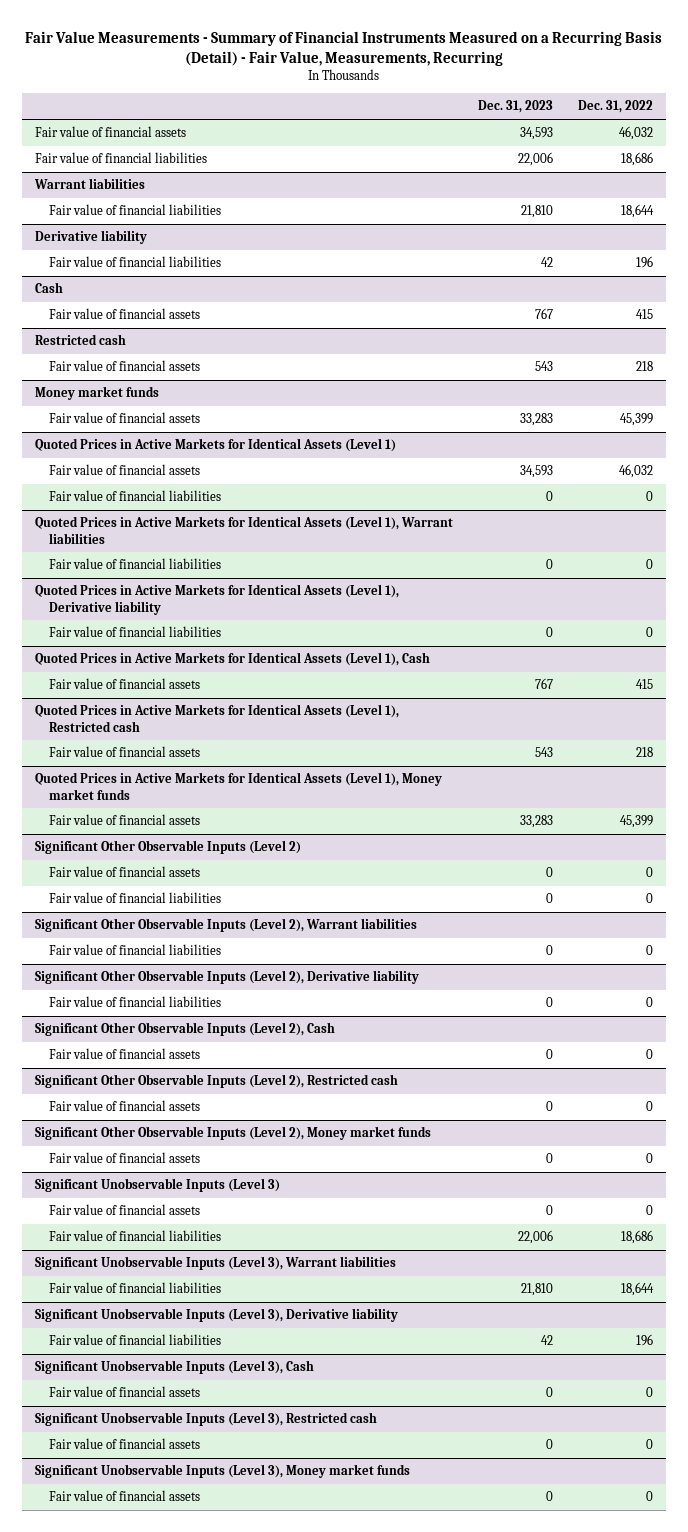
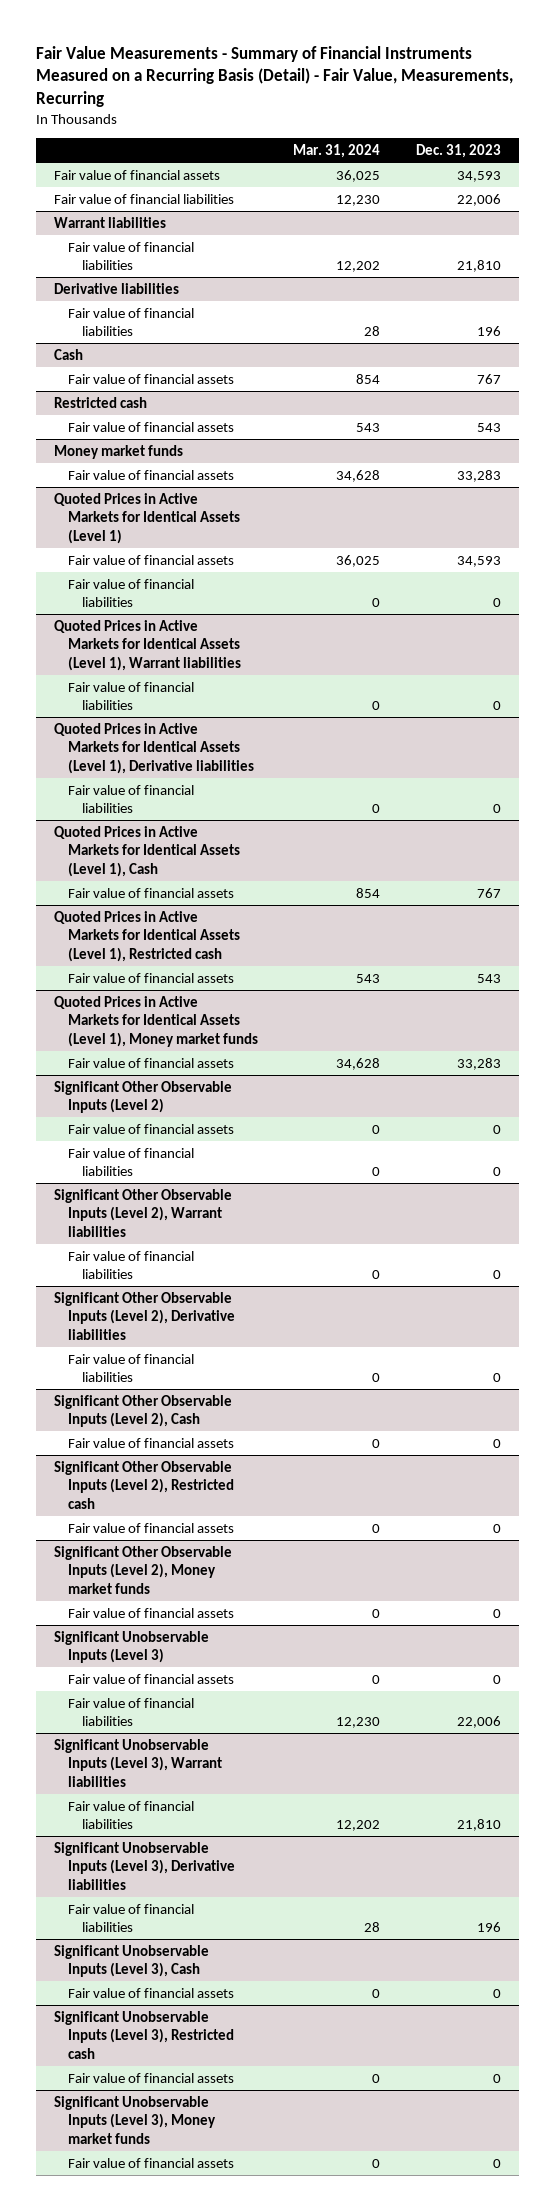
[578,100,654,114] Dec. 31, 2022 -> none
none -> [293,143,381,158] Mar. 31, 2024
[35,230,148,245] Derivative liability -> [53,282,179,294] Derivative liabilities
[541,257,554,268] 42 -> [477,326,502,337] 196
[35,584,400,615] Quoted Prices in Active Markets for Identical Assets (Level 1), Derivative liability -> [53,722,254,774] Quoted Prices in Active Markets for Identical Assets (Level 1), Derivative liabilities
[35,970,420,985] Significant Other Observable Inputs (Level 2), Derivative liability -> [53,1291,235,1340] Significant Other Observable Inputs (Level 2), Derivative liabilities
[35,1308,399,1323] Significant Unobservable Inputs (Level 3), Derivative liability -> [53,1841,235,1890] Significant Unobservable Inputs (Level 3), Derivative liabilities
[541,1335,554,1346] 42 -> [477,1922,502,1933] 196

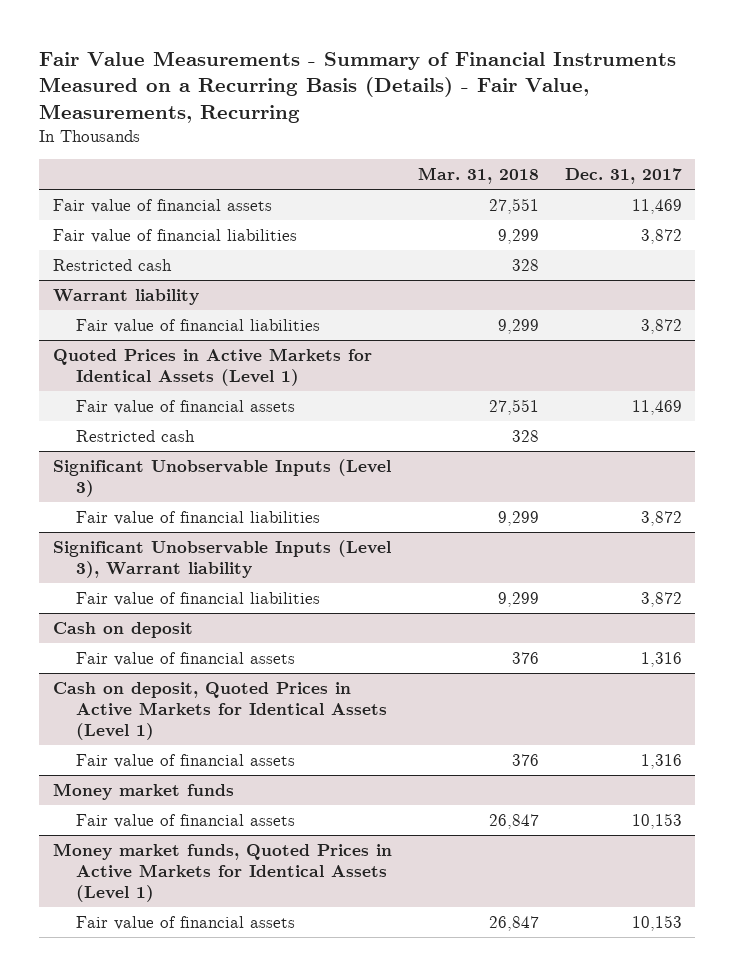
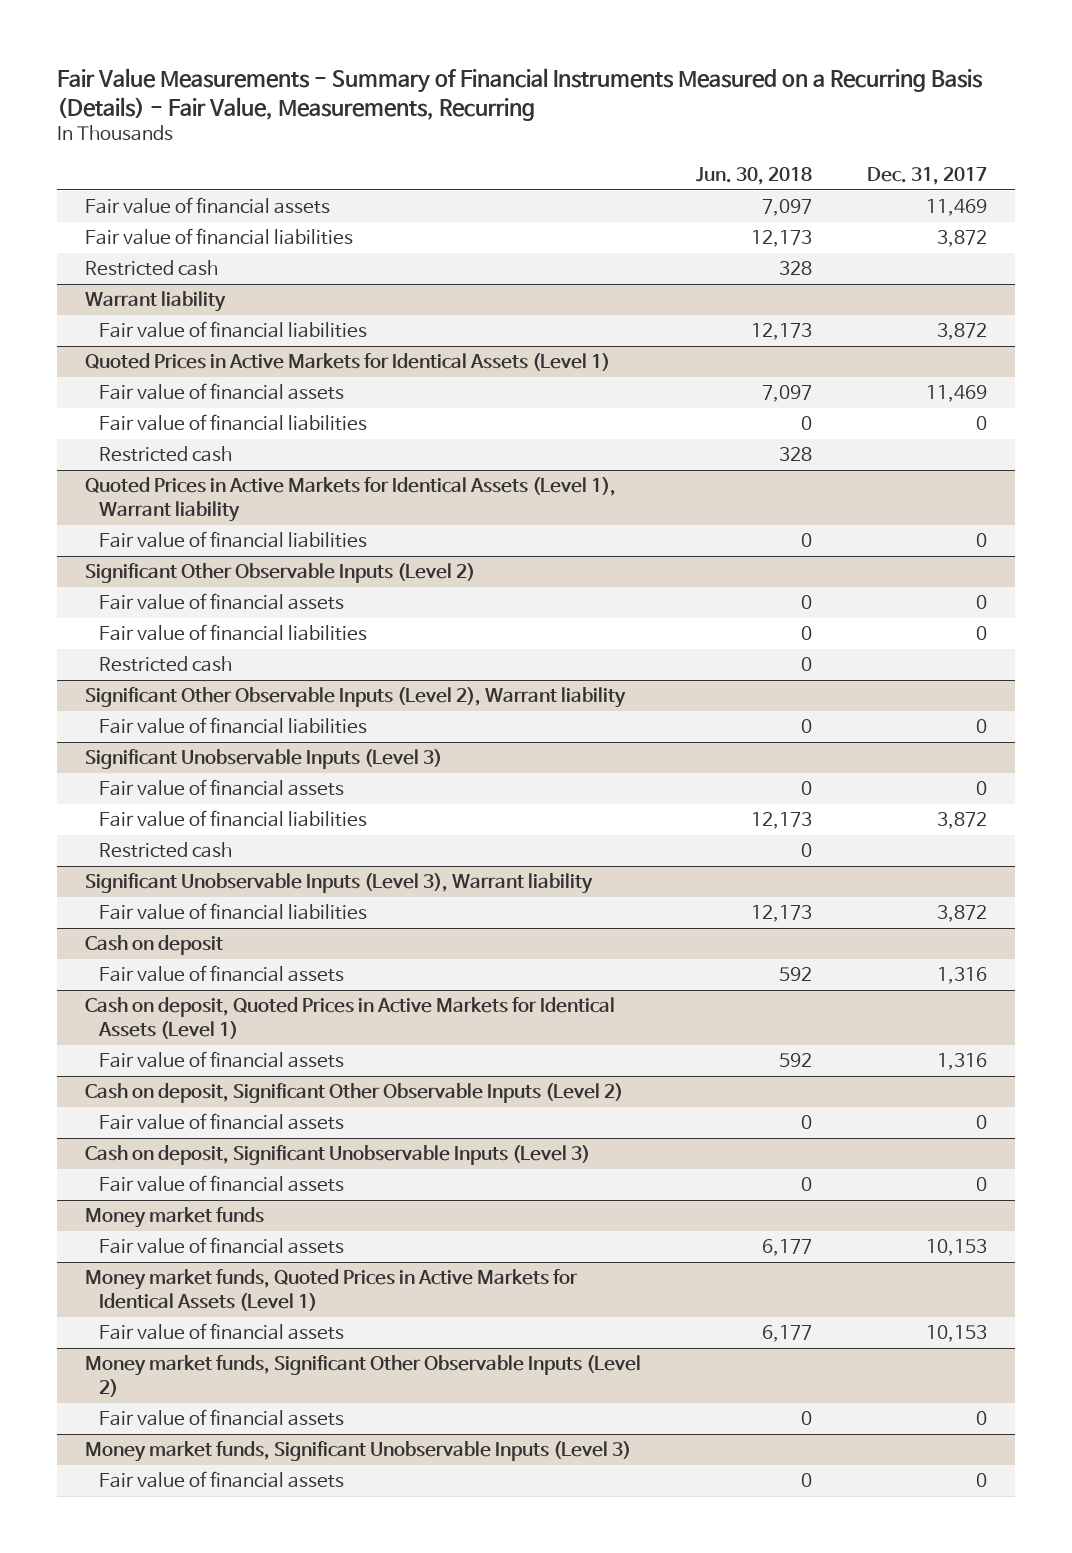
[417,167,539,185] Mar. 31, 2018 -> none
none -> [695,166,812,185] Jun. 30, 2018
none -> [98,414,367,432] Fair value of financial liabilities
none -> [84,477,616,522] Quoted Prices in Active Markets for Identical Assets (Level 1), Warrant liability
none -> [98,531,367,549] Fair value of financial liabilities
none -> [84,563,475,584] Significant Other Observable Inputs (Level 2)
none -> [98,593,344,611] Fair value of financial assets
none -> [98,624,367,642] Fair value of financial liabilities
none -> [98,656,232,673] Restricted cash
none -> [84,687,626,709] Significant Other Observable Inputs (Level 2), Warrant liability
none -> [98,717,367,735] Fair value of financial liabilities
none -> [98,779,344,797] Fair value of financial assets
none -> [98,842,232,859] Restricted cash
none -> [84,1083,623,1104] Cash on deposit, Significant Other Observable Inputs (Level 2)
none -> [98,1113,344,1131] Fair value of financial assets
none -> [84,1145,590,1166] Cash on deposit, Significant Unobservable Inputs (Level 3)
none -> [98,1175,344,1193] Fair value of financial assets
none -> [84,1355,641,1397] Money market funds, Significant Other Observable Inputs (Level 2)
none -> [98,1409,344,1427] Fair value of financial assets
none -> [84,1441,631,1463] Money market funds, Significant Unobservable Inputs (Level 3)
none -> [98,1471,344,1489] Fair value of financial assets

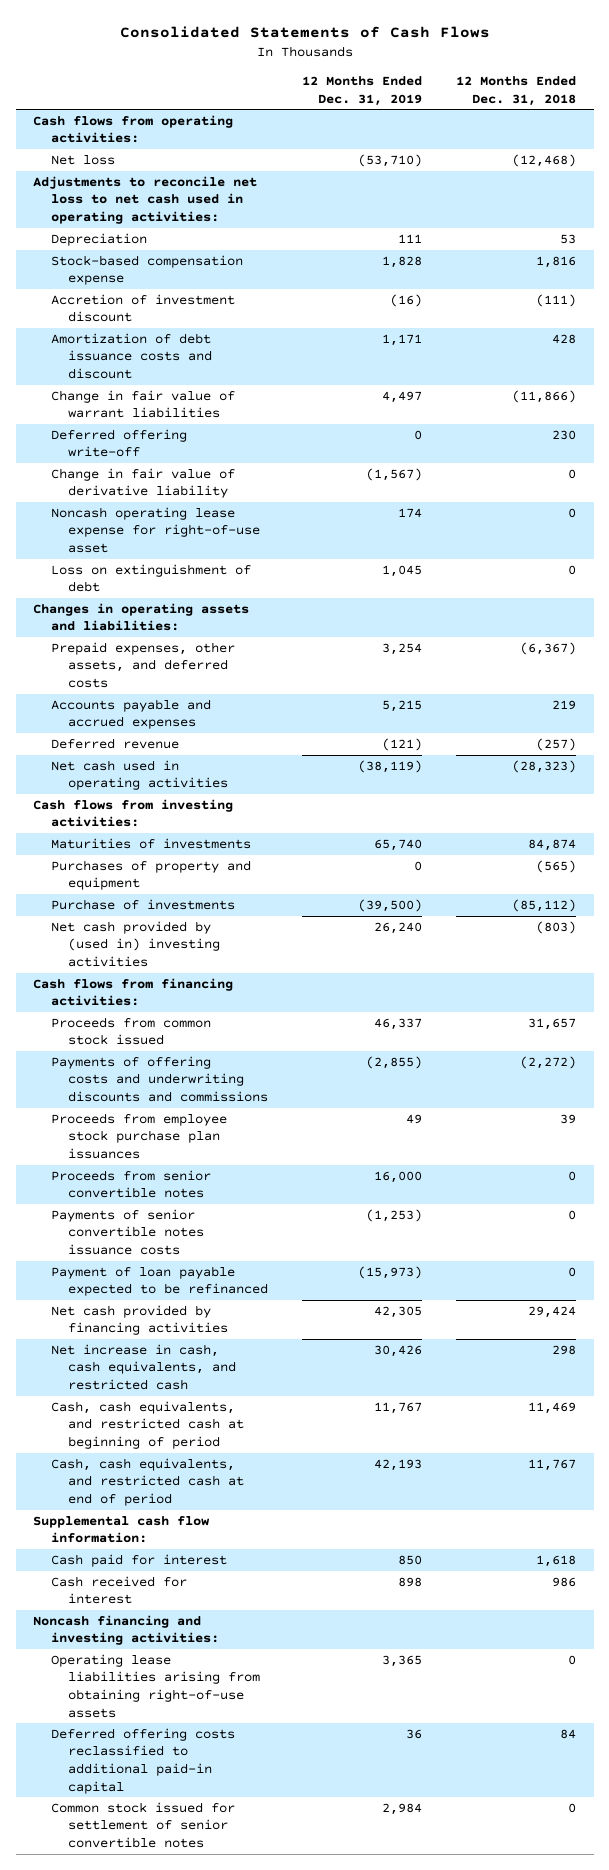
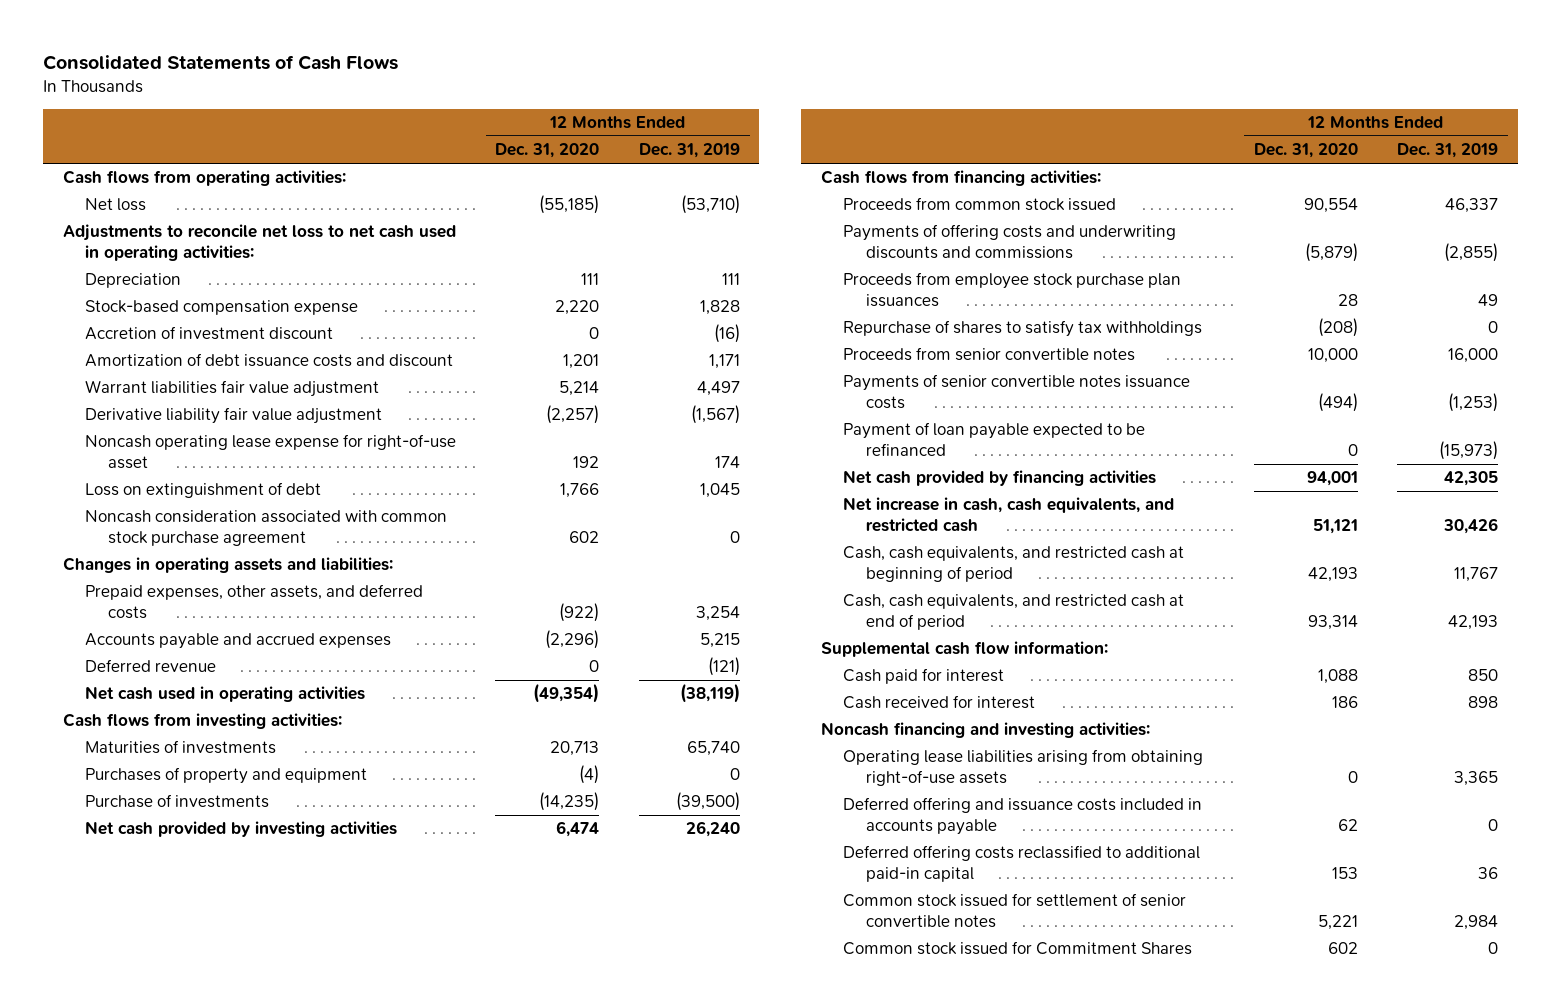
[456,76,577,106] 12 Months Ended Dec. 31, 2018 -> none
none -> [495,143,600,159] Dec. 31, 2020
[50,428,187,458] Deferred offering write-off -> none
[50,389,235,419] Change in fair value of warrant liabilities -> [85,380,380,398] Warrant liabilities fair value adjustment
[50,467,235,499] Change in fair value of derivative liability -> [85,407,383,425] Derivative liability fair value adjustment
none -> [85,510,448,547] Noncash consideration associated with common stock purchase agreement
[50,920,221,967] Net cash provided by (used in) investing activities -> [85,821,398,838] Net cash provided by investing activities
none -> [843,320,1203,338] Repurchase of shares to satisfy tax withholdings
none -> [843,797,1203,836] Deferred offering and issuance costs included in accounts payable
none -> [843,941,1193,956] Common stock issued for Commitment Shares

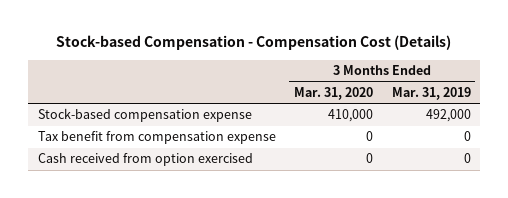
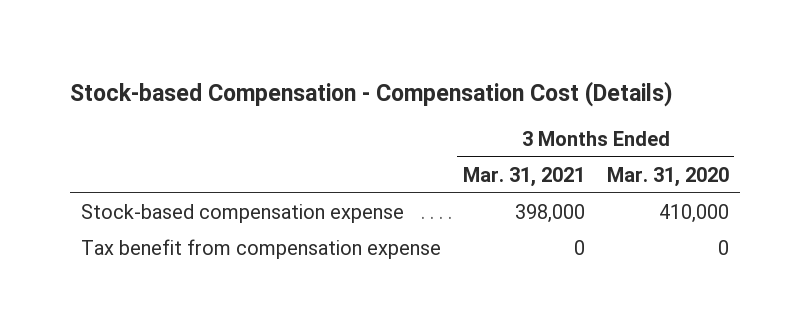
[391,86,471,100] Mar. 31, 2019 -> none
none -> [462,166,585,187] Mar. 31, 2021
[37,153,253,167] Cash received from option exercised -> none

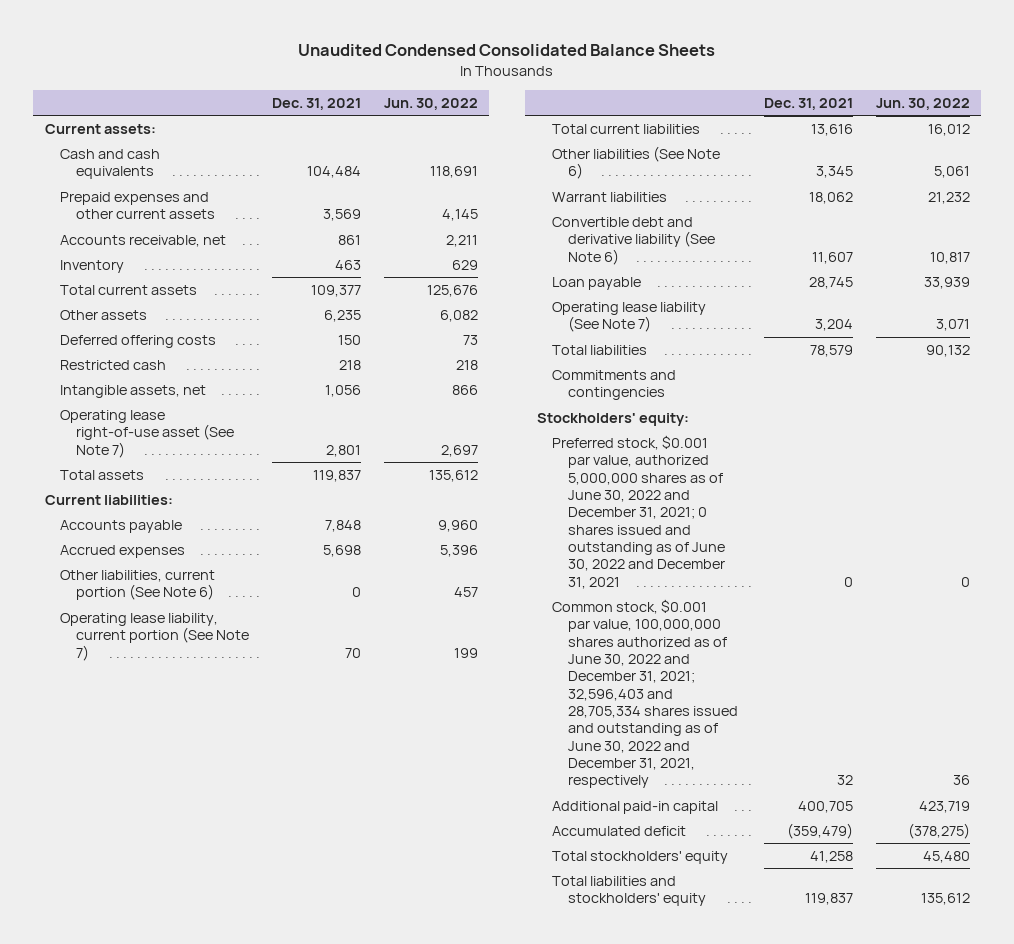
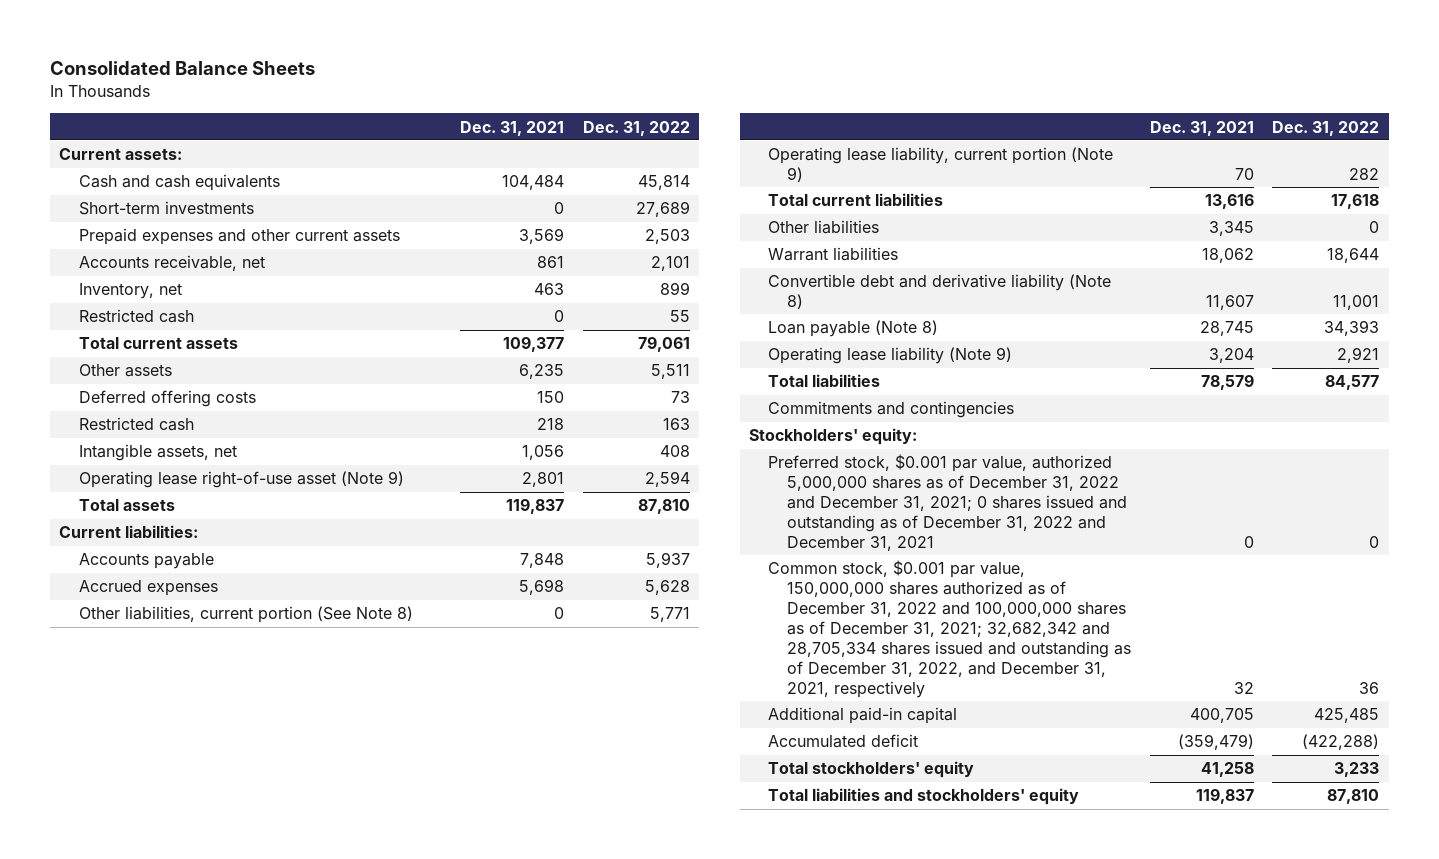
[298,43,716,56] Unaudited Condensed Consolidated Balance Sheets -> [50,61,316,76] Consolidated Balance Sheets
[383,97,478,110] Jun. 30, 2022 -> none
none -> [582,120,690,136] Dec. 31, 2022
none -> [78,201,254,216] Short-term investments
[60,259,125,273] Inventory -> [78,283,182,300] Inventory, net
none -> [78,309,194,324] Restricted cash
[60,409,234,458] Operating lease right-of-use asset (See Note 7) -> [78,471,404,489] Operating lease right-of-use asset (Note 9)
[60,569,216,601] Other liabilities, current portion (See Note 6) -> [78,606,413,624] Other liabilities, current portion (See Note 8)
[60,612,249,661] Operating lease liability, current portion (See Note 7) -> [768,147,1114,183] Operating lease liability, current portion (Note 9)
[552,145,721,180] Other liabilities (See Note 6) -> [768,220,880,235] Other liabilities
[552,216,715,265] Convertible debt and derivative liability (See Note 6) -> [768,274,1112,310] Convertible debt and derivative liability (Note 8)
[552,276,642,290] Loan payable -> [768,320,939,338] Loan payable (Note 8)
[552,301,707,333] Operating lease liability (See Note 7) -> [768,347,1013,365] Operating lease liability (Note 9)
[552,434,725,589] Preferred stock, $0.001 par value, authorized 5,000,000 shares as of June 30, 2022 and December 31, 2021; 0 shares issued and outstanding as of June 30, 2022 and December 31, 2021 -> [768,454,1128,551] Preferred stock, $0.001 par value, authorized 5,000,000 shares as of December 31, 2022 and December 31, 2021; 0 shares issued and outstanding as of December 31, 2022 and December 31, 2021
[552,598,738,789] Common stock, $0.001 par value, 100,000,000 shares authorized as of June 30, 2022 and December 31, 2021; 32,596,403 and 28,705,334 shares issued and outstanding as of June 30, 2022 and December 31, 2021, respectively -> [768,560,1132,698] Common stock, $0.001 par value, 150,000,000 shares authorized as of December 31, 2022 and 100,000,000 shares as of December 31, 2021; 32,682,342 and 28,705,334 shares issued and outstanding as of December 31, 2022, and December 31, 2021, respectively

